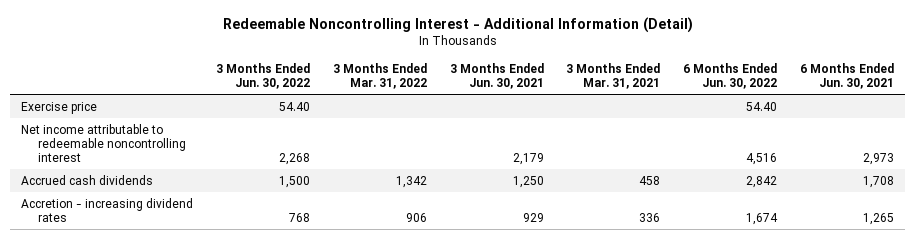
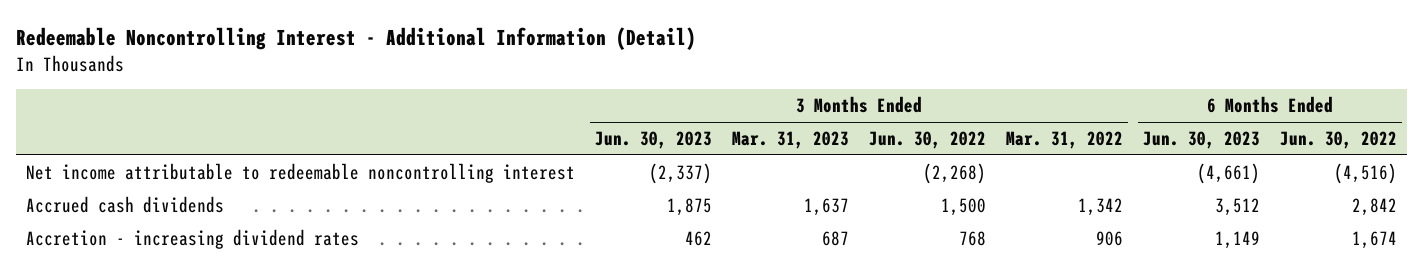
[449,62,544,89] 3 Months Ended Jun. 30, 2021 -> none
[566,62,661,89] 3 Months Ended Mar. 31, 2021 -> none
[799,62,894,89] 6 Months Ended Jun. 30, 2021 -> none
none -> [595,131,713,150] Jun. 30, 2023
none -> [732,131,850,150] Mar. 31, 2023
none -> [1142,131,1260,150] Jun. 30, 2023
[21,101,98,114] Exercise price -> none
[279,153,311,166] 2,268 -> [923,162,987,184] (2,268)
[745,153,777,166] 4,516 -> [1333,162,1397,184] (4,516)

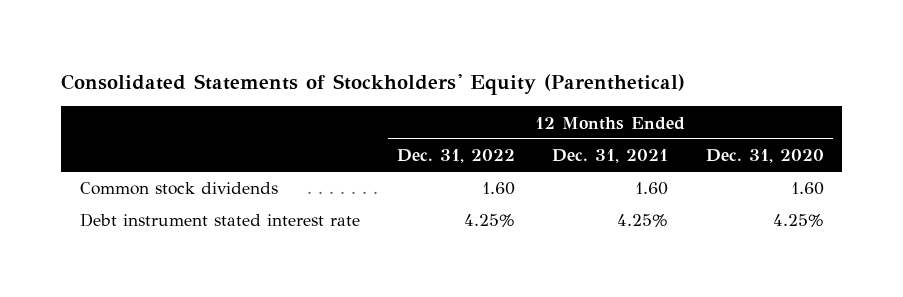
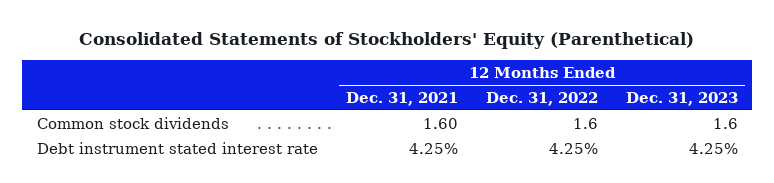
[705,148,824,163] Dec. 31, 2020 -> none
none -> [625,91,738,106] Dec. 31, 2023
[482,182,516,196] 1.60 -> [572,117,598,129] 1.6

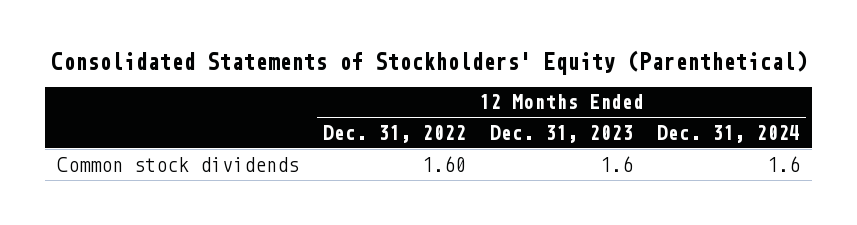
[345,91,458,106] Dec. 31, 2021 -> none
none -> [656,124,800,143] Dec. 31, 2024
[36,141,318,154] Debt instrument stated interest rate -> none
[572,117,598,129] 1.6 -> [422,155,467,172] 1.60

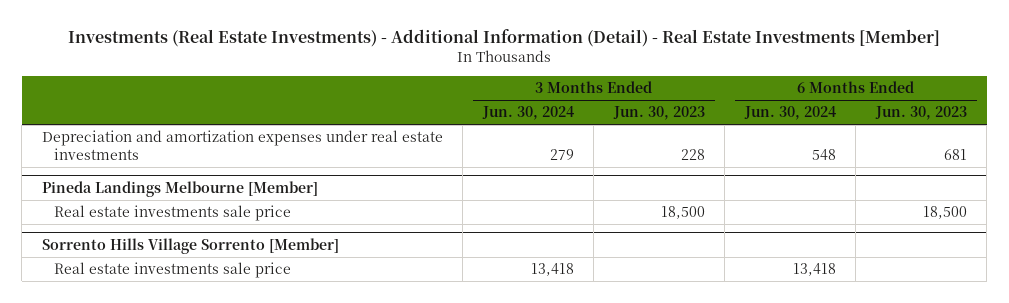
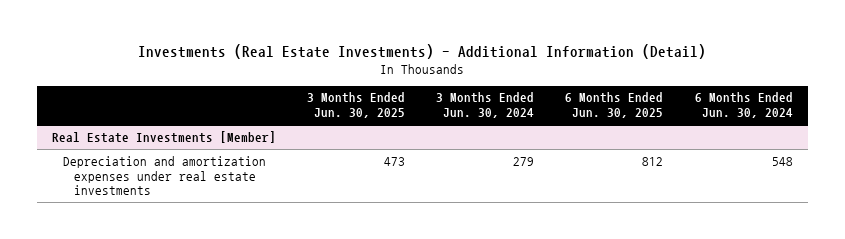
[68,29,941,48] Investments (Real Estate Investments) - Additional Information (Detail) - Real Estate Investments [Member] -> [138,44,707,60] Investments (Real Estate Investments) - Additional Information (Detail)
[612,106,705,121] Jun. 30, 2023 -> none
[874,106,967,121] Jun. 30, 2023 -> none
none -> [307,92,406,119] 3 Months Ended Jun. 30, 2025
none -> [565,92,664,119] 6 Months Ended Jun. 30, 2025
none -> [52,130,277,143] Real Estate Investments [Member]
[41,181,318,198] Pineda Landings Melbourne [Member] -> none
[54,205,292,222] Real estate investments sale price -> none
[41,238,339,255] Sorrento Hills Village Sorrento [Member] -> none
[54,262,292,279] Real estate investments sale price -> none

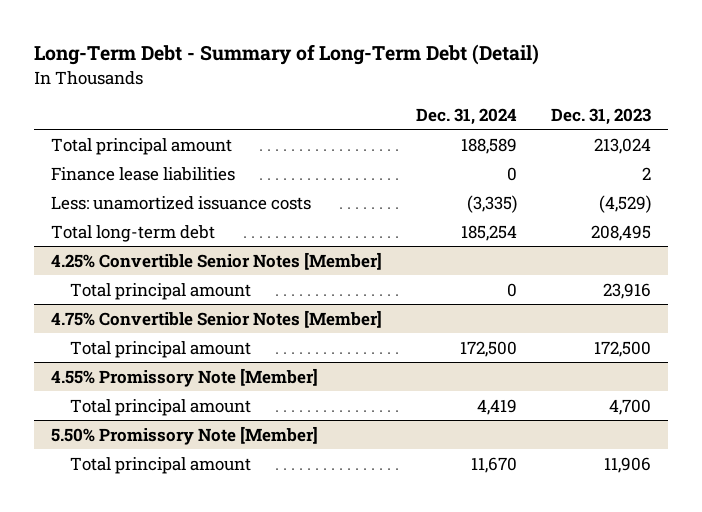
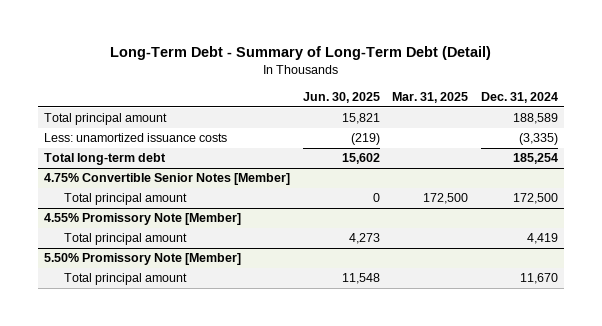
[551,108,652,126] Dec. 31, 2023 -> none
none -> [302,92,380,104] Jun. 30, 2025
none -> [392,92,469,104] Mar. 31, 2025
[51,166,236,181] Finance lease liabilities -> none
[51,251,383,270] 4.25% Convertible Senior Notes [Member] -> none
[69,282,251,300] Total principal amount -> none

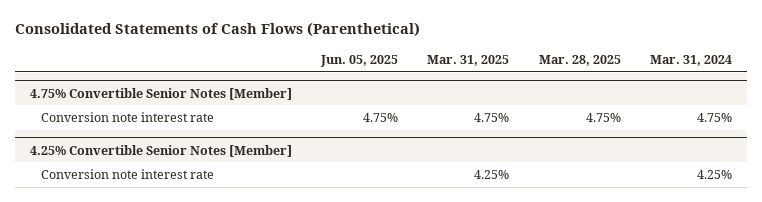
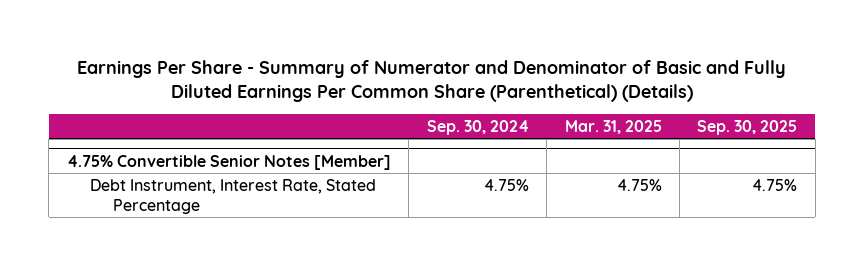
[15,22,421,38] Consolidated Statements of Cash Flows (Parenthetical) -> [77,59,787,103] Earnings Per Share - Summary of Numerator and Denominator of Basic and Fully Diluted Earnings Per Common Share (Parenthetical) (Details)
[320,54,399,67] Jun. 05, 2025 -> none
[538,54,621,66] Mar. 28, 2025 -> none
[649,54,732,66] Mar. 31, 2024 -> none
none -> [426,119,529,135] Sep. 30, 2024
none -> [697,119,798,135] Sep. 30, 2025
[29,144,292,157] 4.25% Convertible Senior Notes [Member] -> none
[40,168,214,179] Conversion note interest rate -> none
[40,111,214,122] Conversion note interest rate -> [89,178,376,214] Debt Instrument, Interest Rate, Stated Percentage

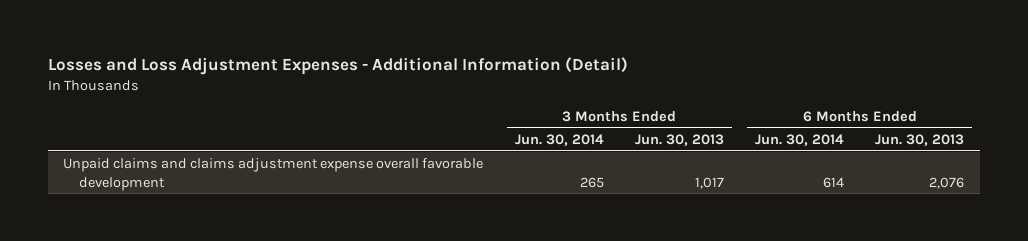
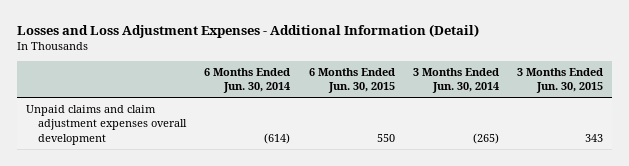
[634,133,724,146] Jun. 30, 2013 -> none
[875,133,965,146] Jun. 30, 2013 -> none
none -> [308,68,395,94] 6 Months Ended Jun. 30, 2015
none -> [516,68,603,94] 3 Months Ended Jun. 30, 2015
[63,158,484,191] Unpaid claims and claims adjustment expense overall favorable development -> [26,105,188,145] Unpaid claims and claim adjustment expenses overall development
[579,176,604,188] 265 -> [472,132,499,144] (265)
[822,176,844,188] 614 -> [264,132,291,144] (614)

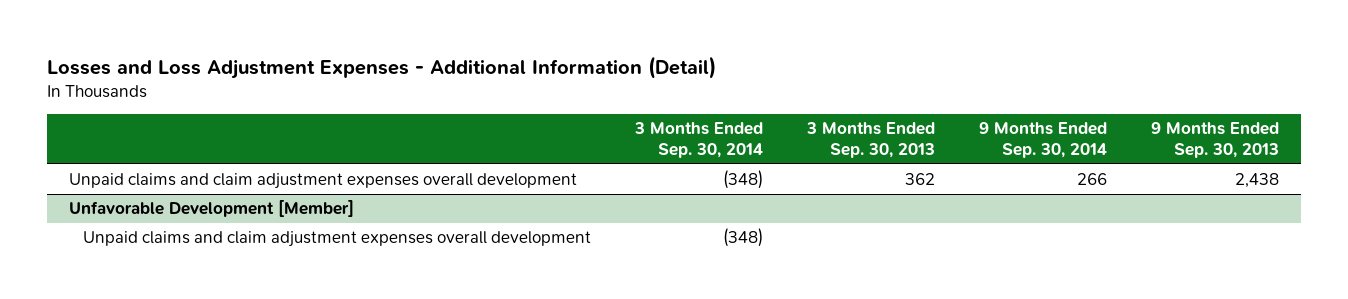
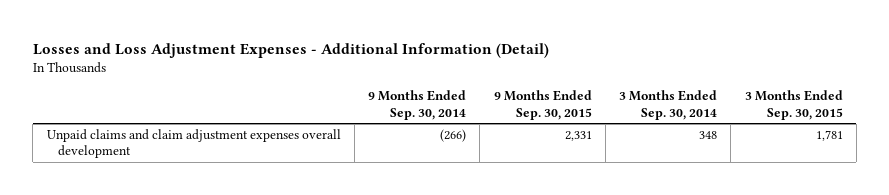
[805,122,935,159] 3 Months Ended Sep. 30, 2013 -> none
[1150,122,1279,159] 9 Months Ended Sep. 30, 2013 -> none
none -> [493,90,592,121] 9 Months Ended Sep. 30, 2015
none -> [744,90,843,121] 3 Months Ended Sep. 30, 2015
[69,200,355,218] Unfavorable Development [Member] -> none
[82,231,591,248] Unpaid claims and claim adjustment expenses overall development -> none
[722,170,763,190] (348) -> [699,130,718,139] 348
[1076,173,1107,186] 266 -> [440,128,467,142] (266)

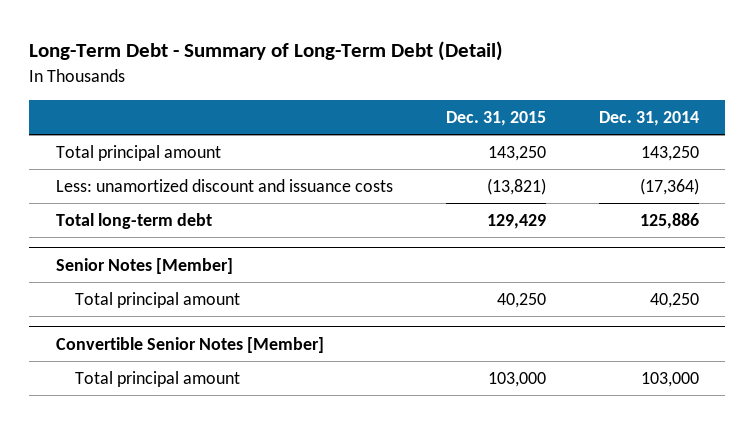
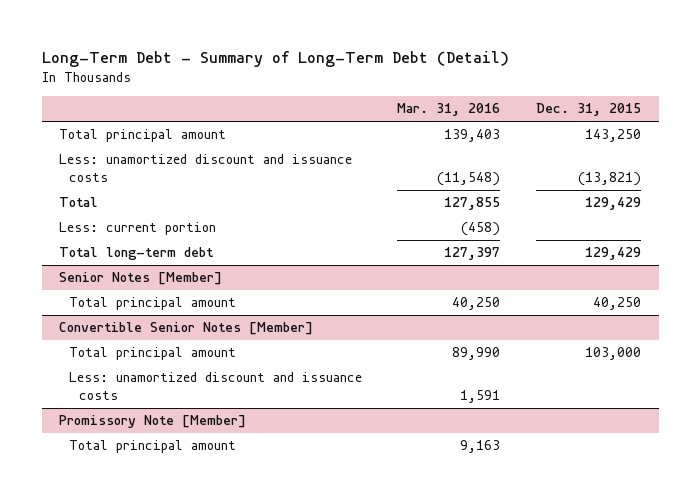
[598,110,699,126] Dec. 31, 2014 -> none
none -> [397,103,501,117] Mar. 31, 2016
none -> [59,197,99,208] Total
none -> [59,222,217,236] Less: current portion
none -> [69,372,363,400] Less: unamortized discount and issuance costs
none -> [59,415,247,429] Promissory Note [Member]
none -> [69,440,237,454] Total principal amount

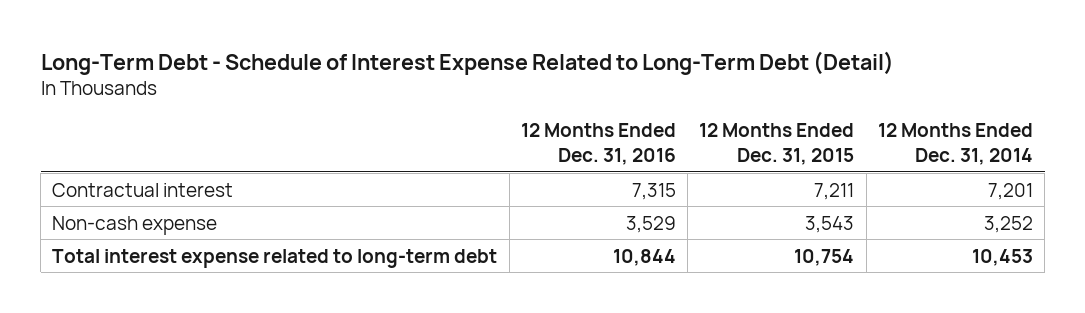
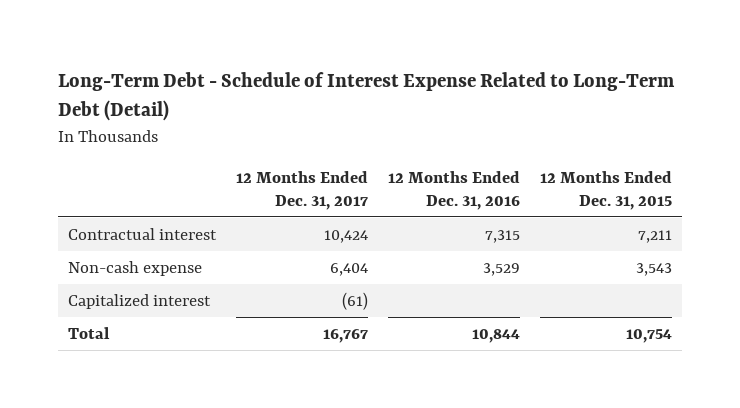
[877,123,1033,165] 12 Months Ended Dec. 31, 2014 -> none
none -> [235,170,368,210] 12 Months Ended Dec. 31, 2017
none -> [67,293,211,309] Capitalized interest
[52,248,498,268] Total interest expense related to long-term debt -> [67,326,110,339] Total

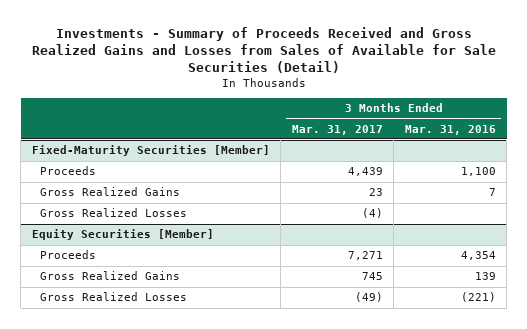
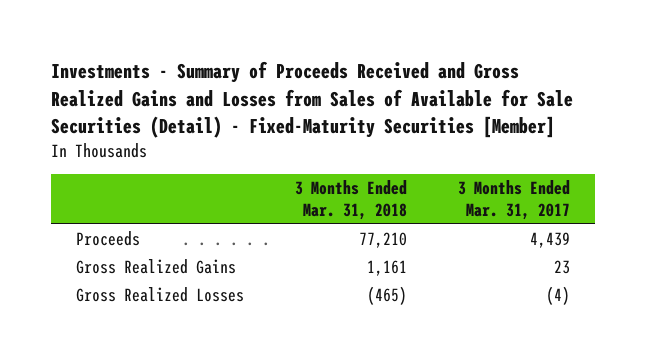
[31,26,496,73] Investments - Summary of Proceeds Received and Gross Realized Gains and Losses from Sales of Available for Sale Securities (Detail) -> [50,61,573,138] Investments - Summary of Proceeds Received and Gross Realized Gains and Losses from Sales of Available for Sale Securities (Detail) - Fixed-Maturity Securities [Member]
[404,124,496,135] Mar. 31, 2016 -> none
none -> [295,180,408,221] 3 Months Ended Mar. 31, 2018
[31,145,270,157] Fixed-Maturity Securities [Member] -> none
[31,229,214,241] Equity Securities [Member] -> none
[39,250,96,260] Proceeds -> none
[39,271,180,281] Gross Realized Gains -> none
[39,292,187,302] Gross Realized Losses -> none

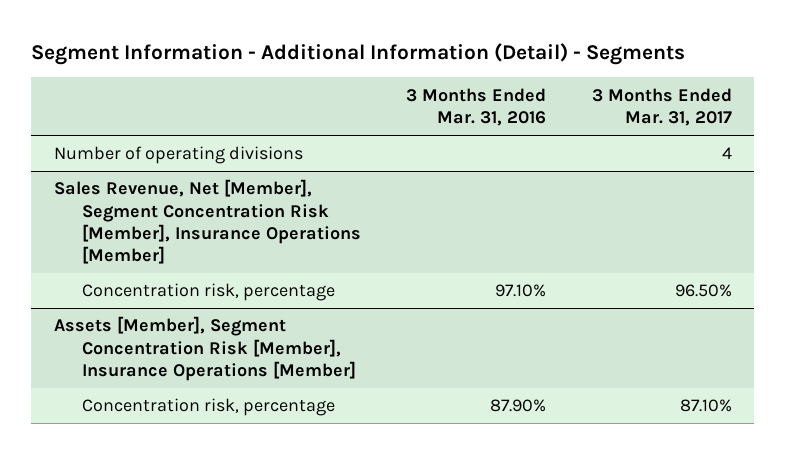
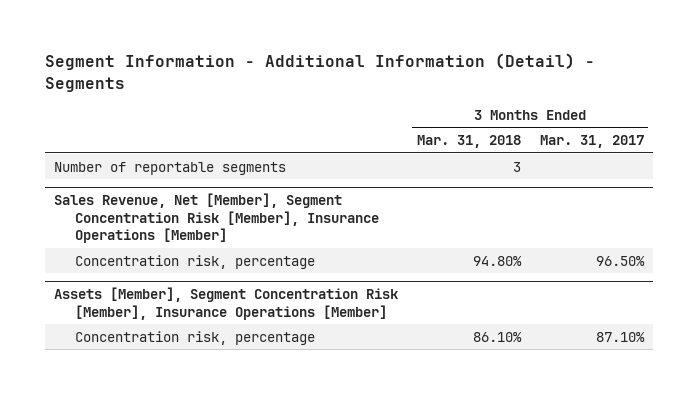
[406,87,547,127] 3 Months Ended Mar. 31, 2016 -> none
none -> [417,135,522,149] Mar. 31, 2018
[53,146,303,165] Number of operating divisions -> none
none -> [54,161,287,175] Number of reportable segments

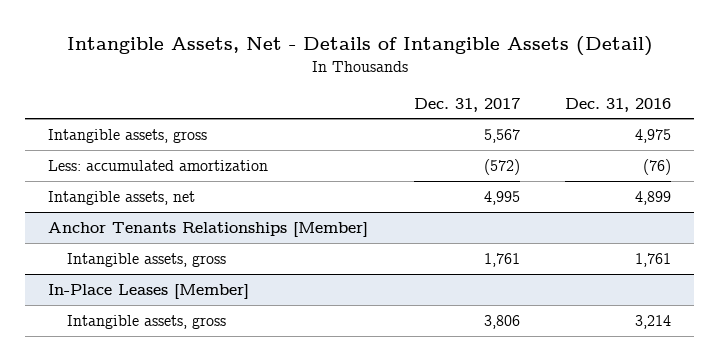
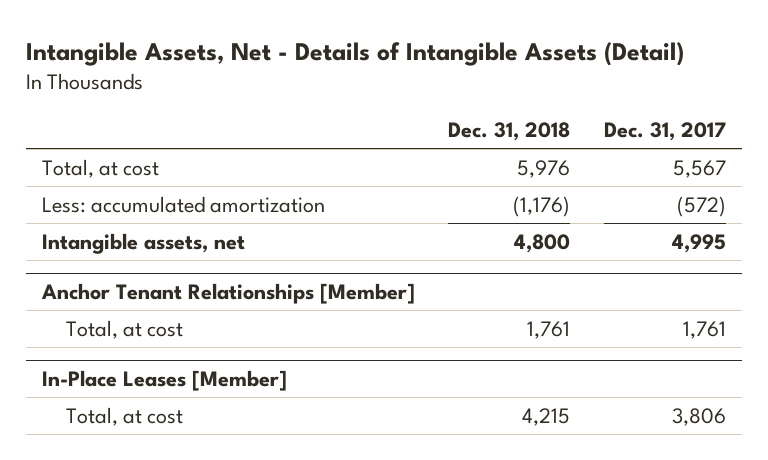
[565,97,672,112] Dec. 31, 2016 -> none
none -> [448,122,571,142] Dec. 31, 2018
[48,128,208,143] Intangible assets, gross -> [42,158,160,178] Total, at cost
[48,221,369,237] Anchor Tenants Relationships [Member] -> [41,283,416,305] Anchor Tenant Relationships [Member]
[67,252,227,267] Intangible assets, gross -> [65,319,183,339] Total, at cost
[67,314,227,329] Intangible assets, gross -> [65,406,183,426] Total, at cost

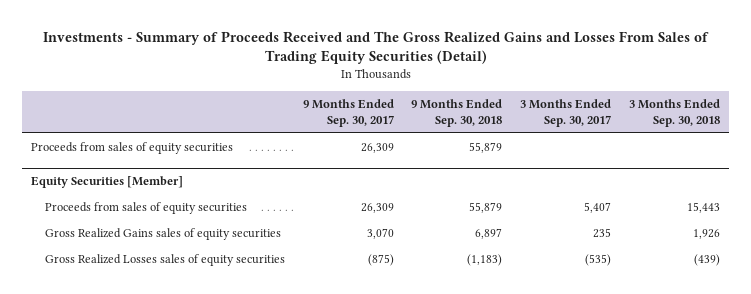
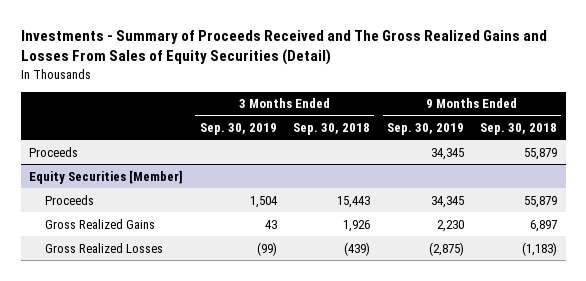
[42,30,709,65] Investments - Summary of Proceeds Received and The Gross Realized Gains and Losses From Sales of Trading Equity Securities (Detail) -> [20,29,547,66] Investments - Summary of Proceeds Received and The Gross Realized Gains and Losses From Sales of Equity Securities (Detail)
[302,98,394,127] 9 Months Ended Sep. 30, 2017 -> none
[520,98,612,127] 3 Months Ended Sep. 30, 2017 -> none
none -> [199,123,277,136] Sep. 30, 2019
none -> [386,123,464,136] Sep. 30, 2019
[31,141,234,154] Proceeds from sales of equity securities -> [29,146,79,157] Proceeds
[44,201,247,214] Proceeds from sales of equity securities -> [44,194,94,205] Proceeds
[44,227,281,240] Gross Realized Gains sales of equity securities -> [44,218,155,229] Gross Realized Gains
[44,253,285,266] Gross Realized Losses sales of equity securities -> [44,242,163,253] Gross Realized Losses

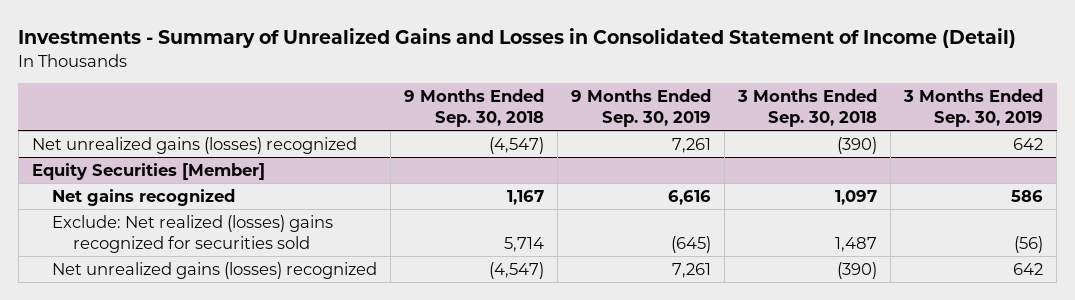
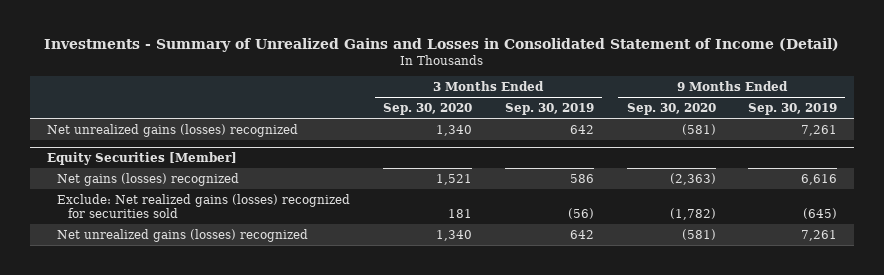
[404,88,545,128] 9 Months Ended Sep. 30, 2018 -> none
[737,88,878,128] 3 Months Ended Sep. 30, 2018 -> none
none -> [383,103,473,116] Sep. 30, 2020
none -> [626,103,716,116] Sep. 30, 2020
[52,188,236,206] Net gains recognized -> [57,172,240,186] Net gains (losses) recognized
[52,214,334,254] Exclude: Net realized (losses) gains recognized for securities sold -> [57,193,351,219] Exclude: Net realized gains (losses) recognized for securities sold

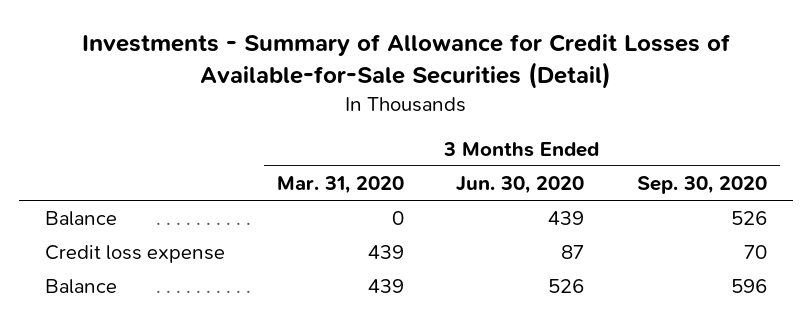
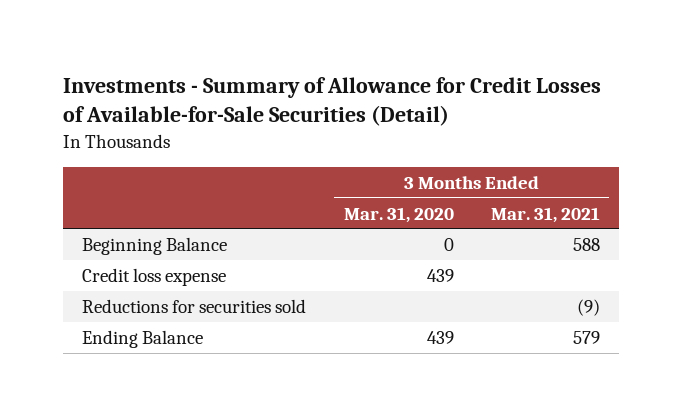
[456,176,585,195] Jun. 30, 2020 -> none
[636,176,767,195] Sep. 30, 2020 -> none
none -> [490,206,600,223] Mar. 31, 2021
[44,211,117,227] Balance -> [82,236,228,255] Beginning Balance
none -> [82,298,307,313] Reductions for securities sold
[44,279,117,295] Balance -> [82,329,204,348] Ending Balance

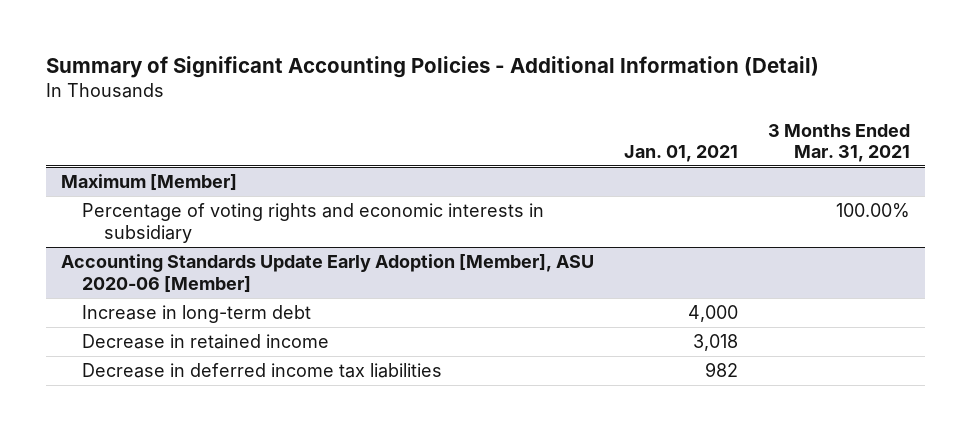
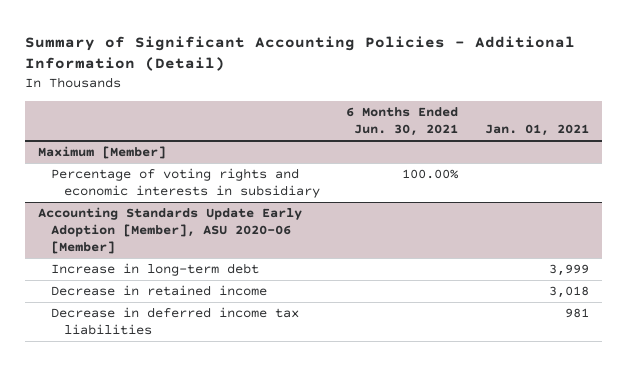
[768,123,911,162] 3 Months Ended Mar. 31, 2021 -> none
none -> [346,107,459,137] 6 Months Ended Jun. 30, 2021
[687,305,738,323] 4,000 -> [548,264,589,277] 3,999
[704,362,738,378] 982 -> [564,308,589,319] 981

